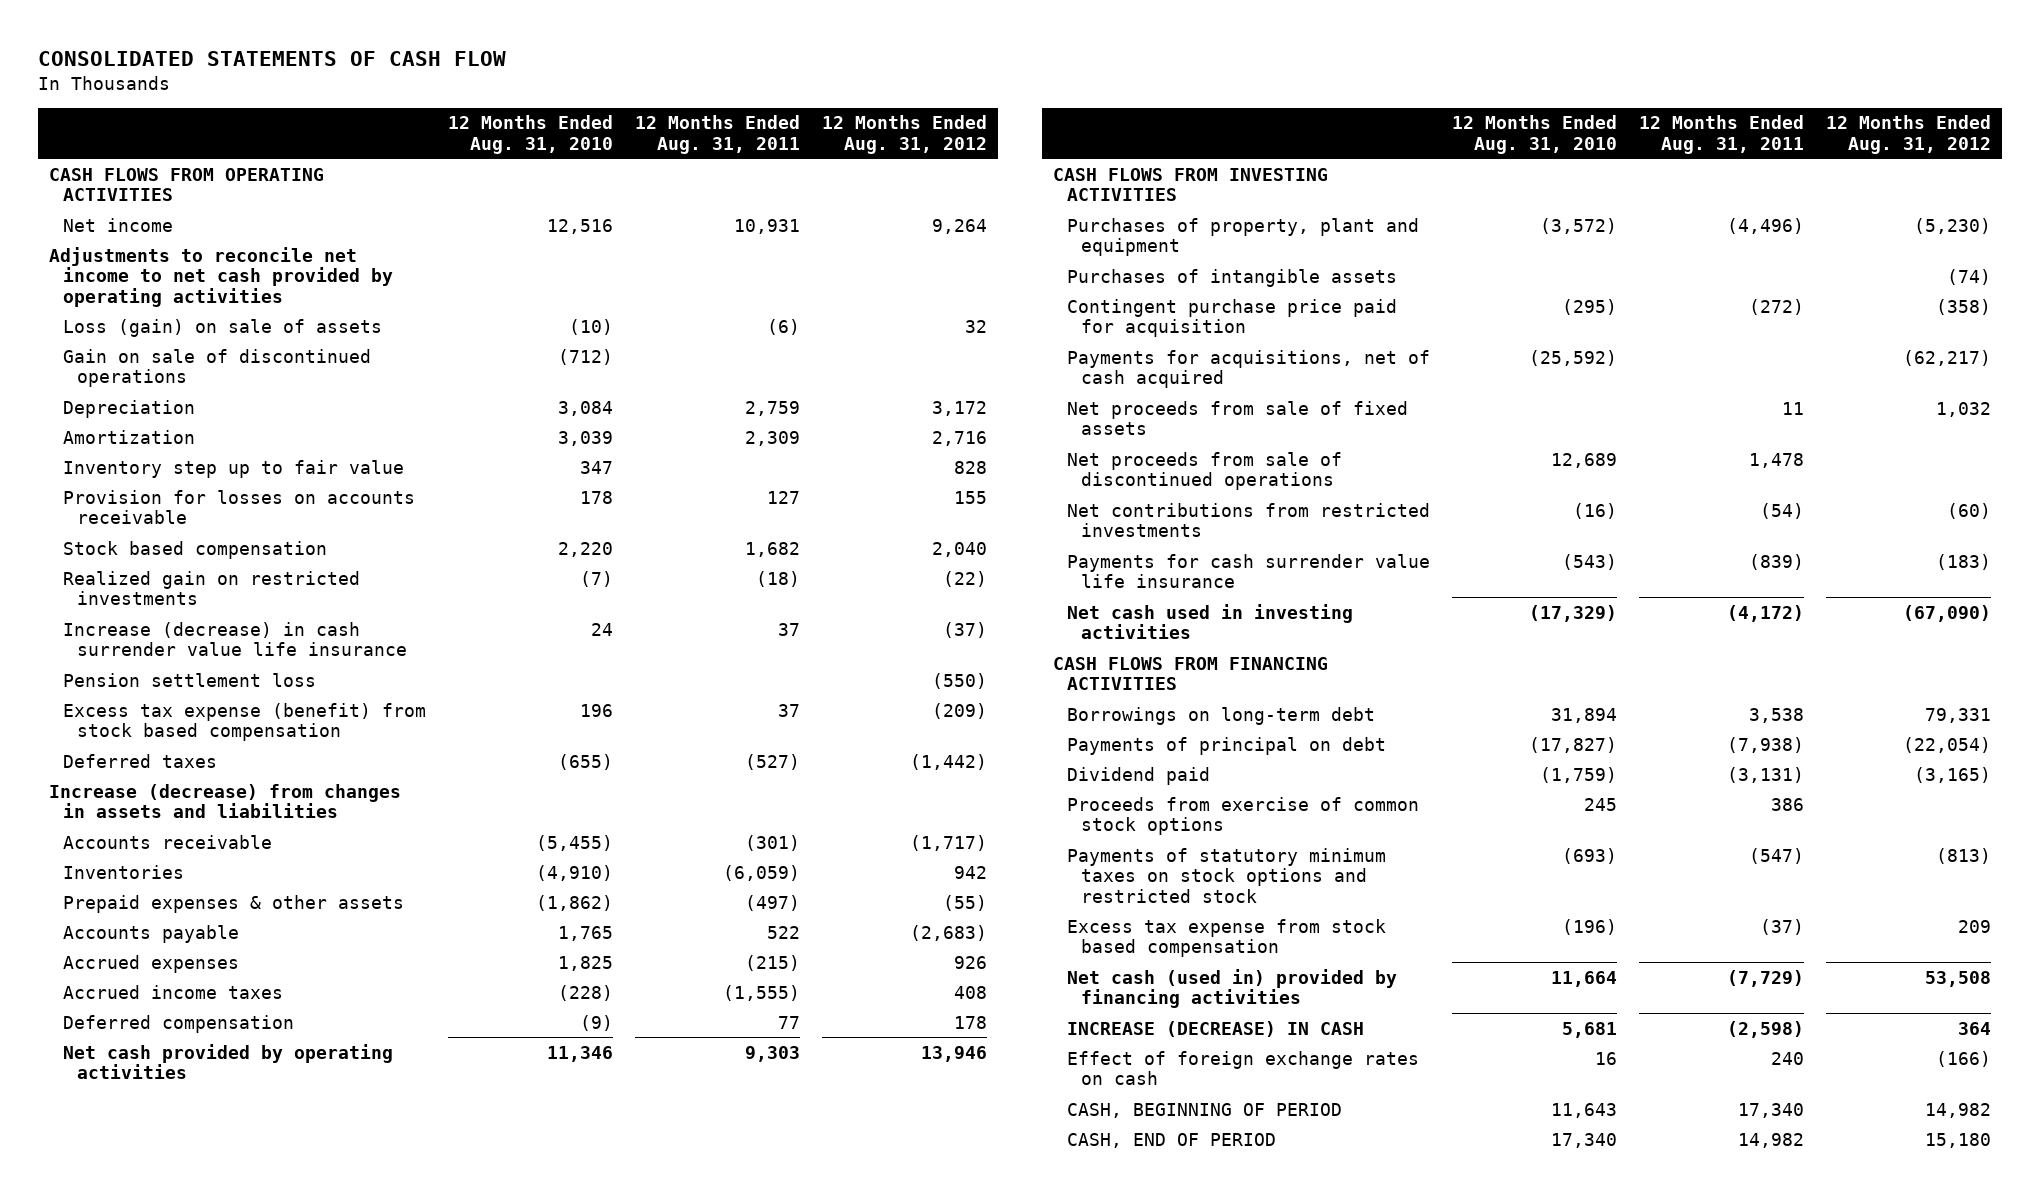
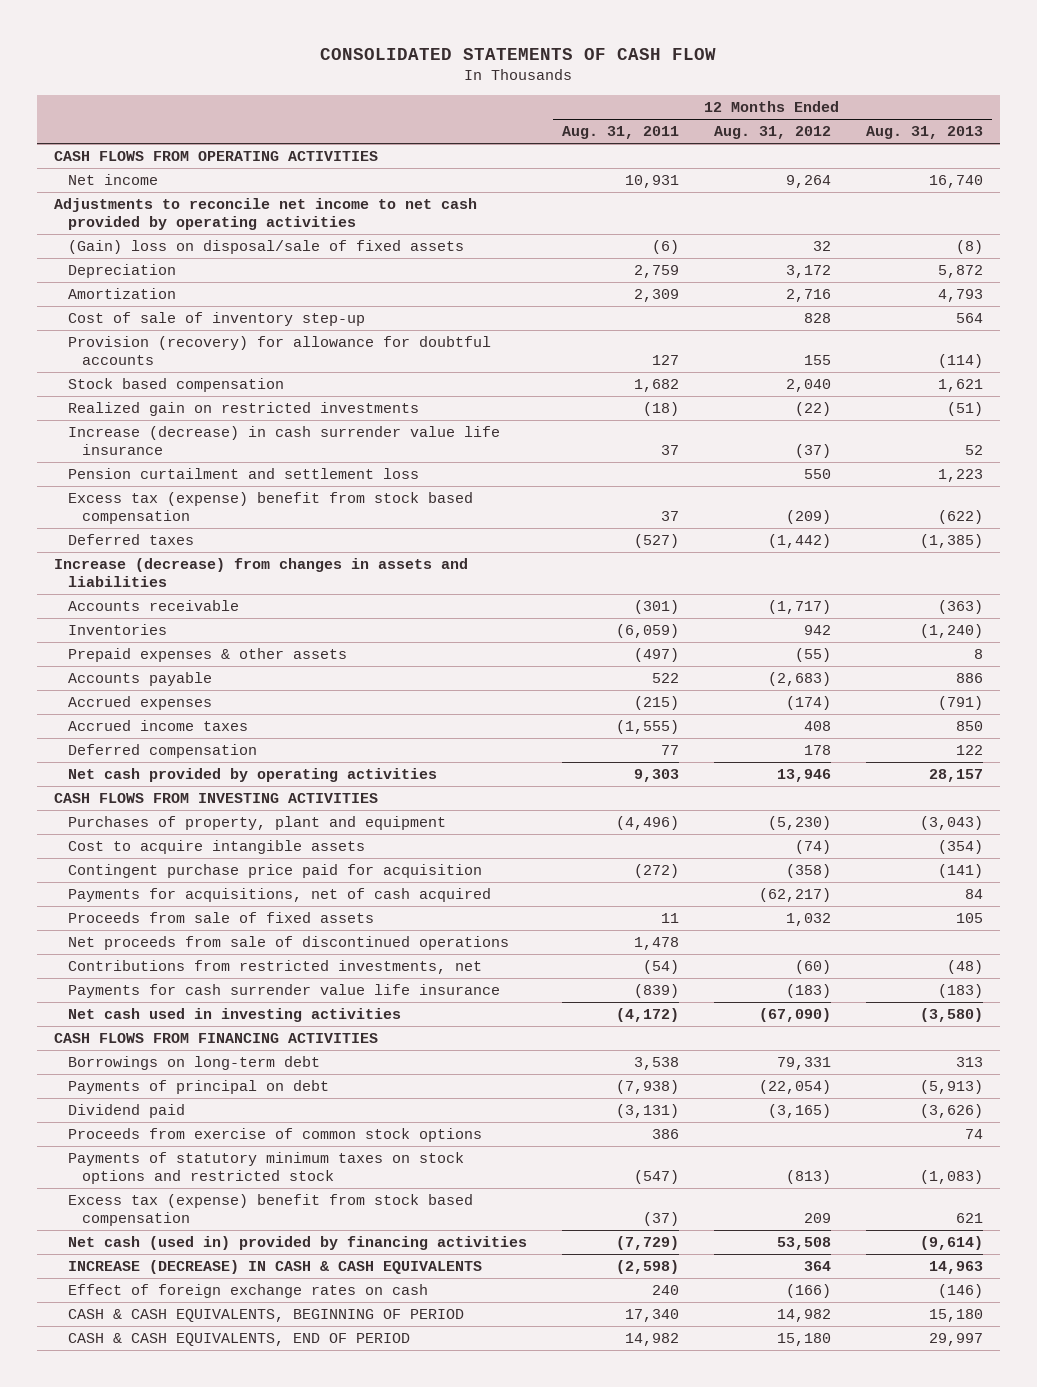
[447,115,613,154] 12 Months Ended Aug. 31, 2010 -> none
none -> [865,126,983,140] Aug. 31, 2013
[62,348,371,388] Gain on sale of discontinued operations -> none
[62,318,382,337] Loss (gain) on sale of assets -> [68,239,465,254] (Gain) loss on disposal/sale of fixed assets
[62,459,404,478] Inventory step up to fair value -> [68,311,366,326] Cost of sale of inventory step-up
[62,489,415,525] Provision for losses on accounts receivable -> [68,335,492,365] Provision (recovery) for allowance for doubtful accounts
[62,672,316,687] Pension settlement loss -> [68,467,420,479] Pension curtailment and settlement loss
[931,672,987,689] (550) -> [803,468,831,479] 550
[62,702,426,742] Excess tax expense (benefit) from stock based compensation -> [68,491,474,524] Excess tax (expense) benefit from stock based compensation
[953,955,987,969] 926 -> [785,695,831,710] (174)
[1067,268,1398,287] Purchases of intangible assets -> [68,839,366,854] Cost to acquire intangible assets
[1067,400,1409,436] Net proceeds from sale of fixed assets -> [68,911,375,923] Proceeds from sale of fixed assets
[1067,502,1431,538] Net contributions from restricted investments -> [68,959,483,974] Contributions from restricted investments, net
[1067,918,1387,958] Excess tax expense from stock based compensation -> [68,1193,474,1226] Excess tax (expense) benefit from stock based compensation
[1067,1020,1365,1037] INCREASE (DECREASE) IN CASH -> [68,1259,483,1274] INCREASE (DECREASE) IN CASH & CASH EQUIVALENTS
[1067,1102,1343,1118] CASH, BEGINNING OF PERIOD -> [68,1308,465,1322] CASH & CASH EQUIVALENTS, BEGINNING OF PERIOD
[1067,1132,1277,1148] CASH, END OF PERIOD -> [68,1332,411,1346] CASH & CASH EQUIVALENTS, END OF PERIOD

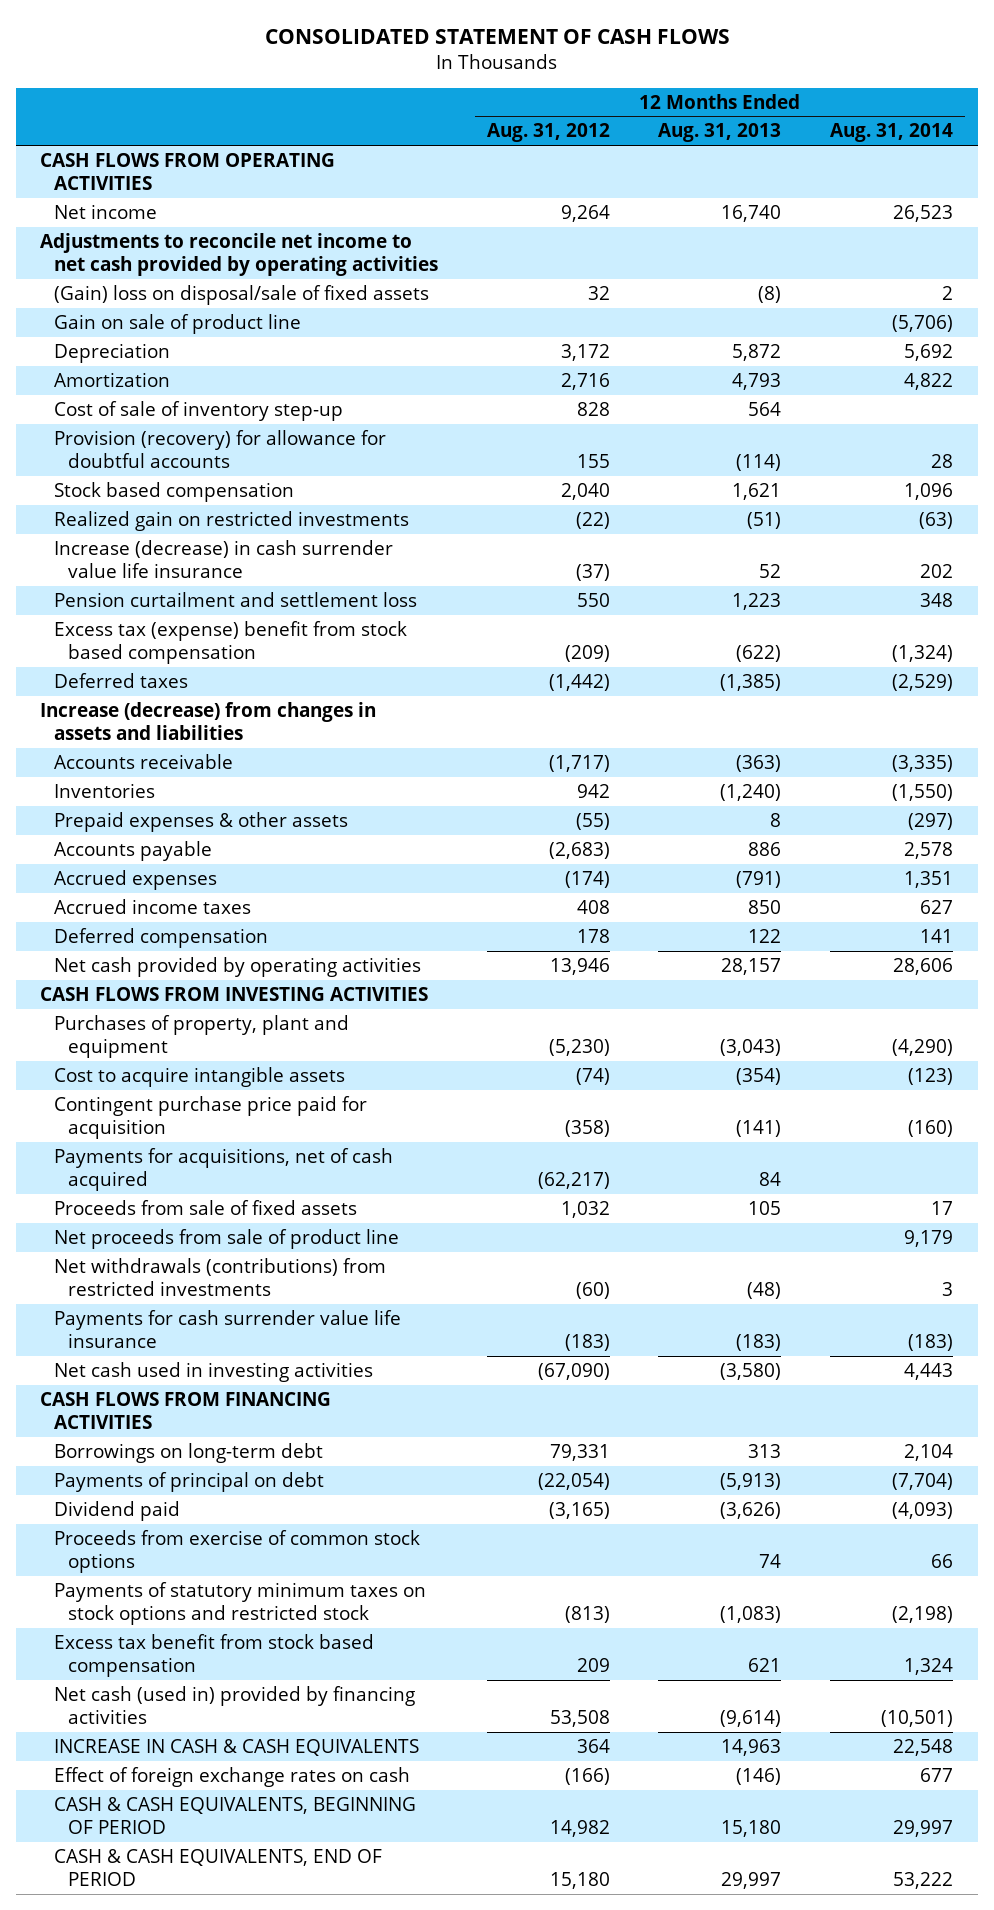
[320,47,717,60] CONSOLIDATED STATEMENTS OF CASH FLOW -> [264,29,730,45] CONSOLIDATED STATEMENT OF CASH FLOWS
[562,126,680,140] Aug. 31, 2011 -> none
none -> [830,123,954,143] Aug. 31, 2014
none -> [54,313,302,334] Gain on sale of product line
[68,935,510,950] Net proceeds from sale of discontinued operations -> [54,1228,400,1249] Net proceeds from sale of product line
[68,959,483,974] Contributions from restricted investments, net -> [54,1257,387,1297] Net withdrawals (contributions) from restricted investments
[68,1193,474,1226] Excess tax (expense) benefit from stock based compensation -> [54,1633,375,1678] Excess tax benefit from stock based compensation
[68,1259,483,1274] INCREASE (DECREASE) IN CASH & CASH EQUIVALENTS -> [54,1738,420,1756] INCREASE IN CASH & CASH EQUIVALENTS

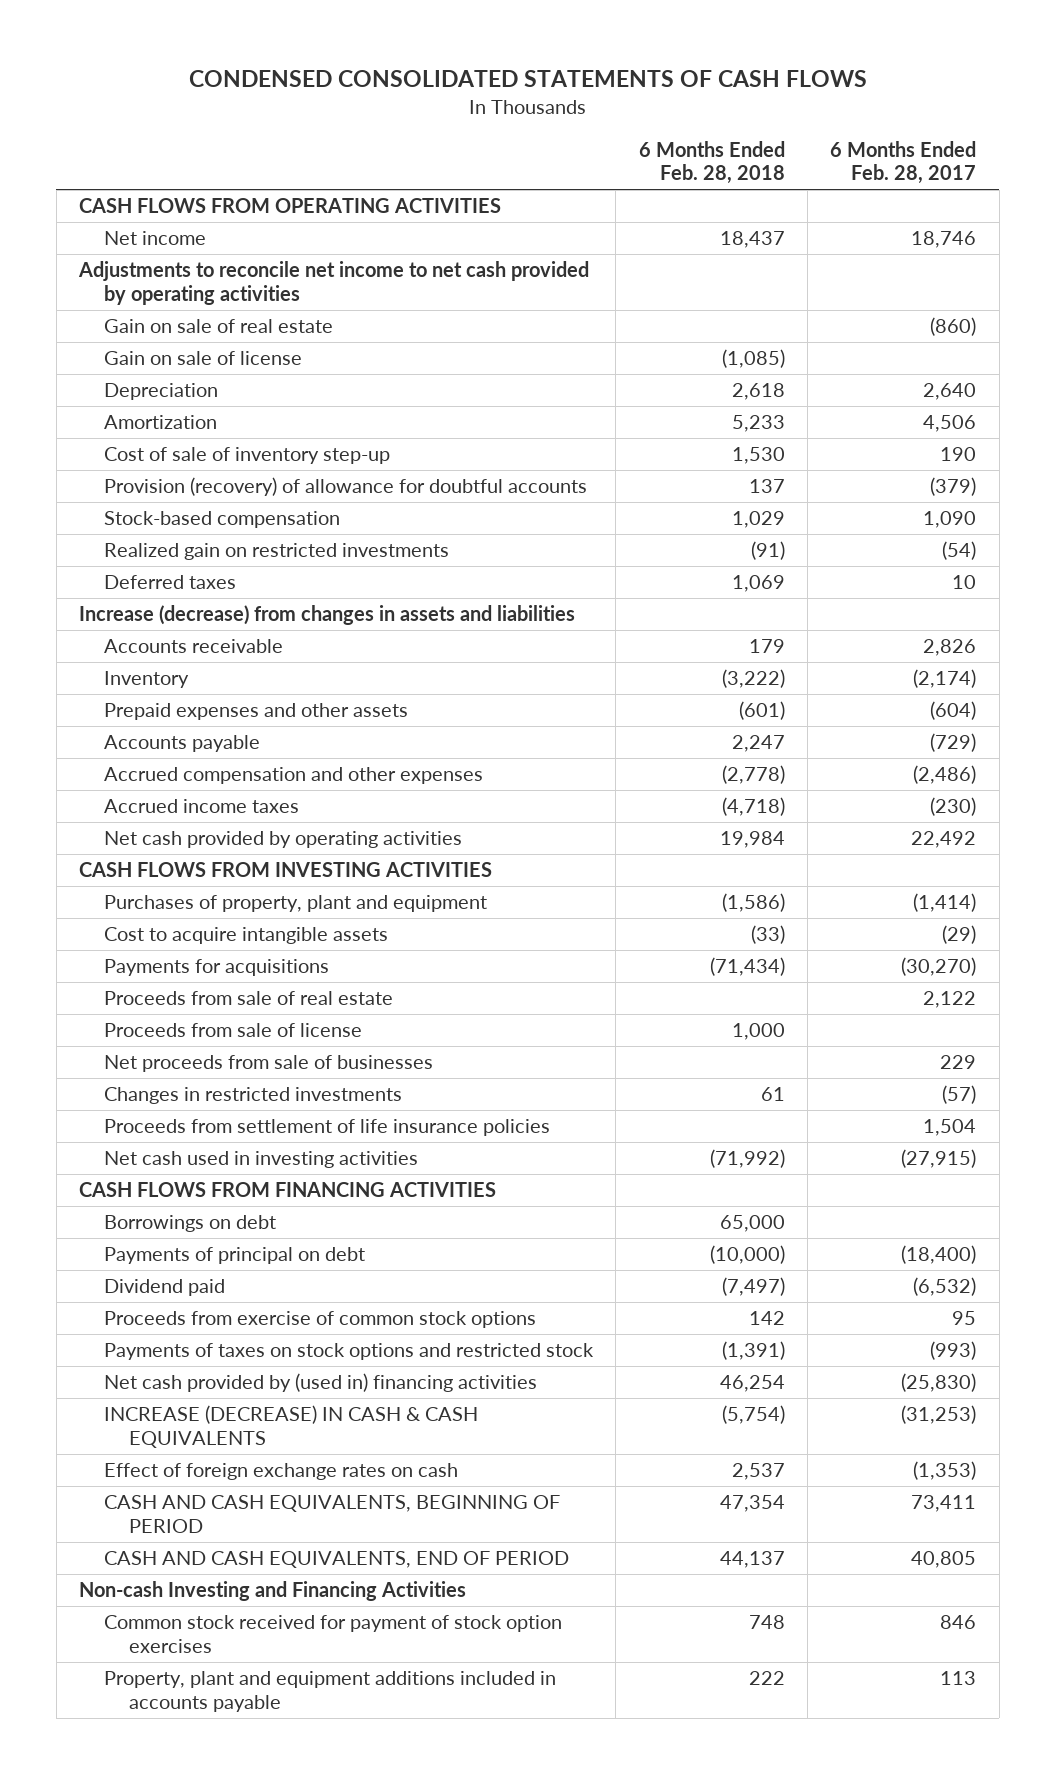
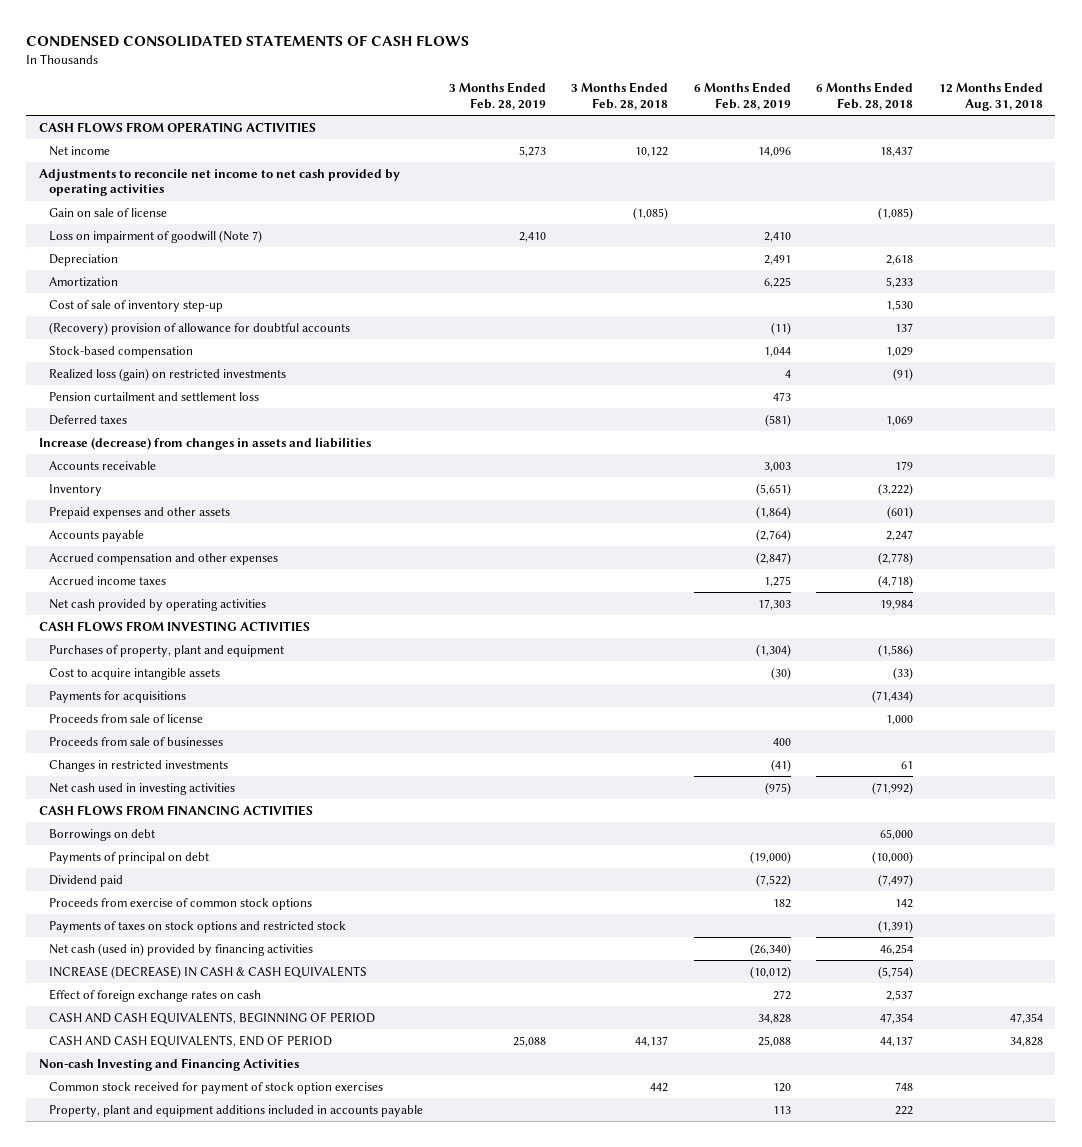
[830,140,977,185] 6 Months Ended Feb. 28, 2017 -> none
none -> [448,82,546,110] 3 Months Ended Feb. 28, 2019
none -> [571,82,669,110] 3 Months Ended Feb. 28, 2018
none -> [693,82,791,110] 6 Months Ended Feb. 28, 2019
none -> [938,82,1043,111] 12 Months Ended Aug. 31, 2018
[103,319,333,334] Gain on sale of real estate -> none
none -> [49,229,263,243] Loss on impairment of goodwill (Note 7)
[103,477,587,497] Provision (recovery) of allowance for doubtful accounts -> [49,321,351,335] (Recovery) provision of allowance for doubtful accounts
[103,543,449,561] Realized gain on restricted investments -> [49,367,287,381] Realized loss (gain) on restricted investments
none -> [49,391,260,401] Pension curtailment and settlement loss
[103,991,393,1006] Proceeds from sale of real estate -> none
[103,1055,433,1073] Net proceeds from sale of businesses -> [49,736,224,746] Proceeds from sale of businesses
[103,1119,550,1137] Proceeds from settlement of life insurance policies -> none
[103,1373,537,1393] Net cash provided by (used in) financing activities -> [49,942,314,956] Net cash (used in) provided by financing activities

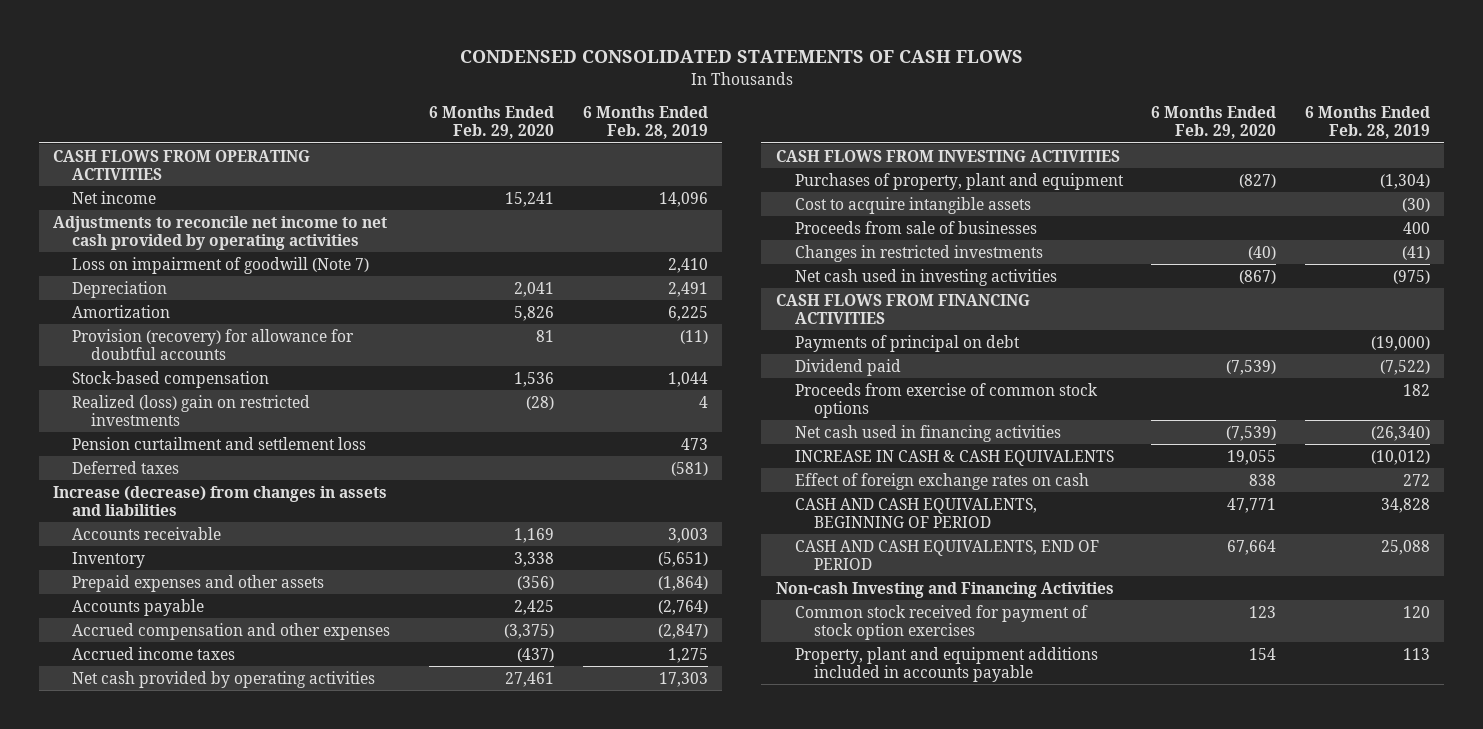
[448,82,546,110] 3 Months Ended Feb. 28, 2019 -> none
[571,82,669,110] 3 Months Ended Feb. 28, 2018 -> none
[816,82,914,110] 6 Months Ended Feb. 28, 2018 -> none
[938,82,1043,111] 12 Months Ended Aug. 31, 2018 -> none
none -> [428,106,554,140] 6 Months Ended Feb. 29, 2020
[49,207,168,217] Gain on sale of license -> none
[49,299,224,312] Cost of sale of inventory step-up -> none
[49,321,351,335] (Recovery) provision of allowance for doubtful accounts -> [72,328,355,360] Provision (recovery) for allowance for doubtful accounts
[49,367,287,381] Realized loss (gain) on restricted investments -> [72,394,311,426] Realized (loss) gain on restricted investments
[49,690,187,703] Payments for acquisitions -> none
[49,713,204,723] Proceeds from sale of license -> none
[49,828,156,841] Borrowings on debt -> none
[49,920,347,933] Payments of taxes on stock options and restricted stock -> none
[49,942,314,956] Net cash (used in) provided by financing activities -> [794,424,1061,442] Net cash used in financing activities
[49,965,368,979] INCREASE (DECREASE) IN CASH & CASH EQUIVALENTS -> [794,449,1114,466] INCREASE IN CASH & CASH EQUIVALENTS

